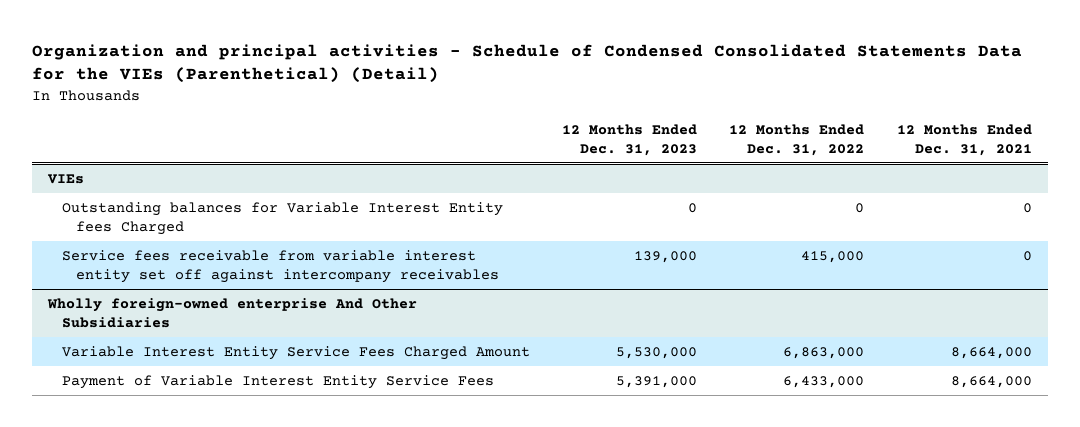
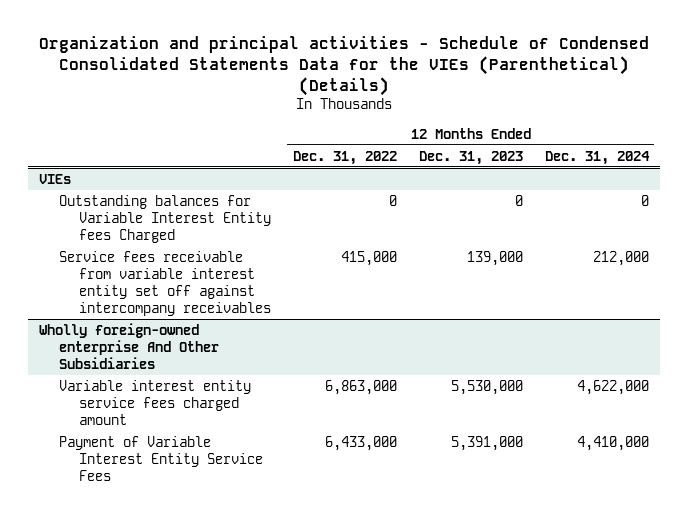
[32,43,1023,84] Organization and principal activities - Schedule of Condensed Consolidated Statements Data for the VIEs (Parenthetical) (Detail) -> [38,35,649,96] Organization and principal activities - Schedule of Condensed Consolidated Statements Data for the VIEs (Parenthetical) (Details)
[896,123,1032,156] 12 Months Ended Dec. 31, 2021 -> none
none -> [544,150,650,165] Dec. 31, 2024
[62,345,531,360] Variable Interest Entity Service Fees Charged Amount -> [58,379,251,425] Variable interest entity service fees charged amount

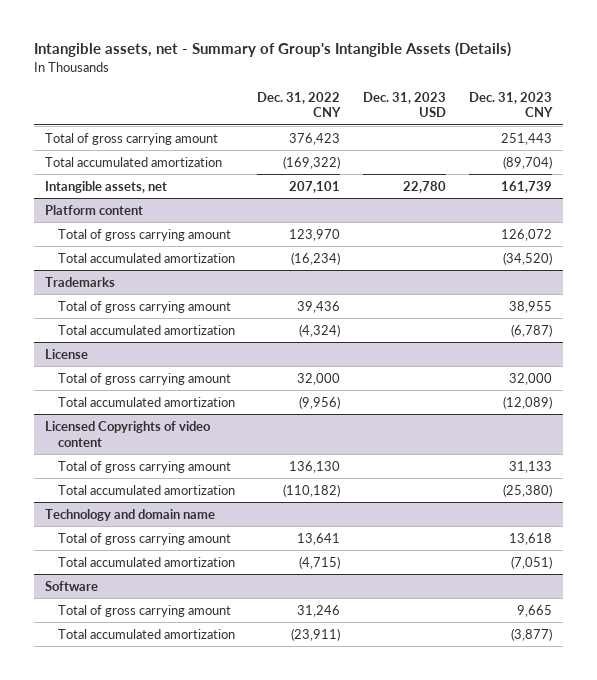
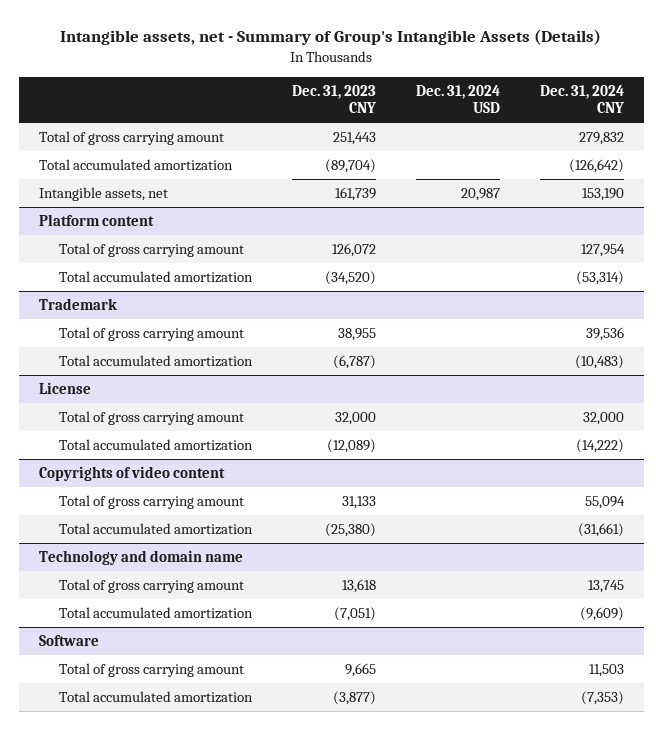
[257,91,342,118] Dec. 31, 2022 CNY -> none
[363,91,447,118] Dec. 31, 2023 USD -> none
none -> [416,84,501,114] Dec. 31, 2024 USD
none -> [540,84,625,114] Dec. 31, 2024 CNY
[44,276,115,287] Trademarks -> [38,298,117,311] Trademark
[44,420,211,447] Licensed Copyrights of video content -> [38,466,225,482] Copyrights of video content

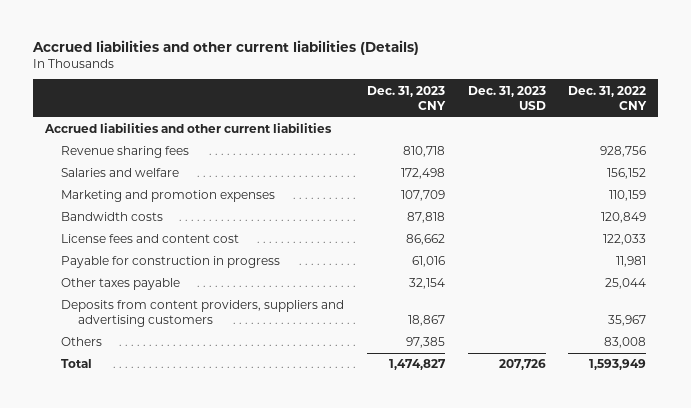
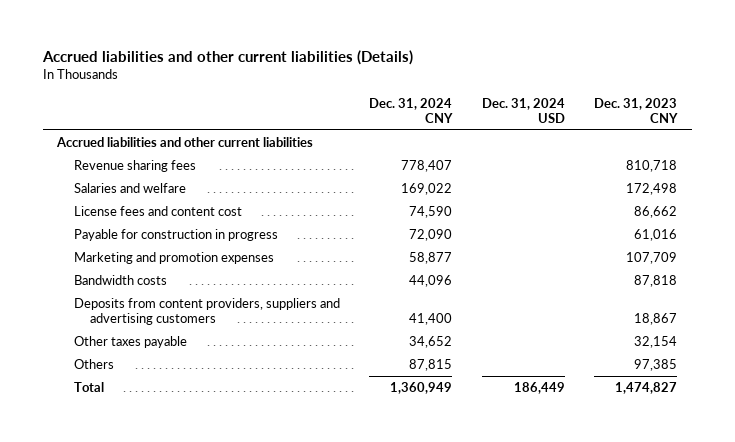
[467,85,546,110] Dec. 31, 2023 USD -> none
[568,85,648,110] Dec. 31, 2022 CNY -> none
none -> [369,97,454,123] Dec. 31, 2024 CNY
none -> [481,97,565,123] Dec. 31, 2024 USD
[61,190,276,203] Marketing and promotion expenses -> [73,252,274,265] Marketing and promotion expenses
[61,212,164,222] Bandwidth costs -> [73,275,167,286] Bandwidth costs
[61,278,181,291] Other taxes payable -> [73,336,187,349] Other taxes payable

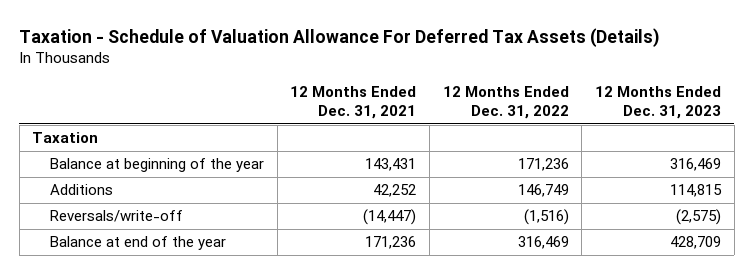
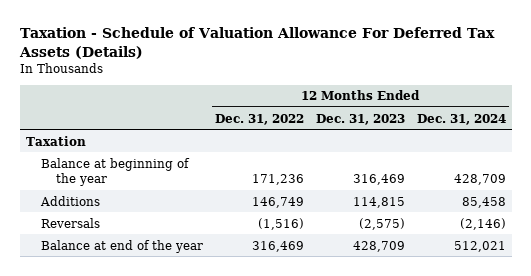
[290,85,417,120] 12 Months Ended Dec. 31, 2021 -> none
none -> [416,113,506,125] Dec. 31, 2024
[50,210,184,223] Reversals/write-off -> [40,217,100,228] Reversals

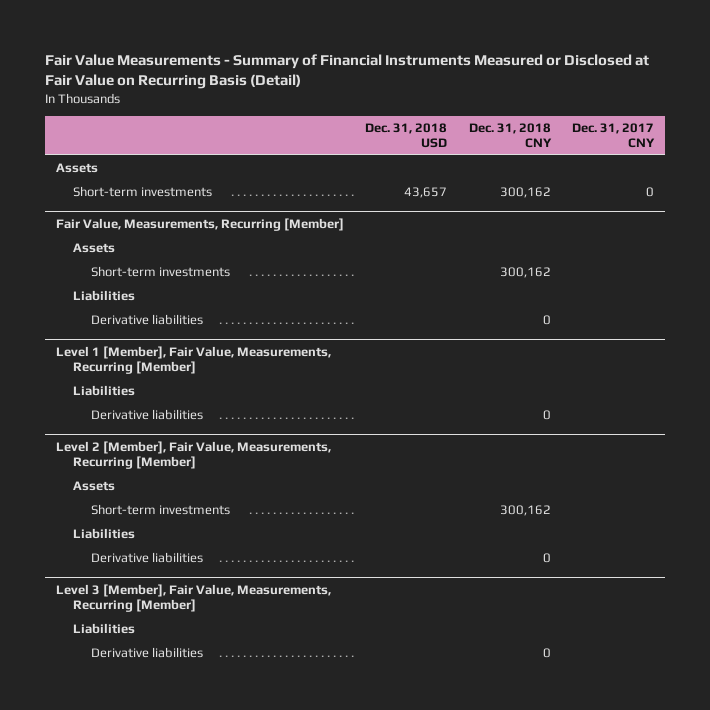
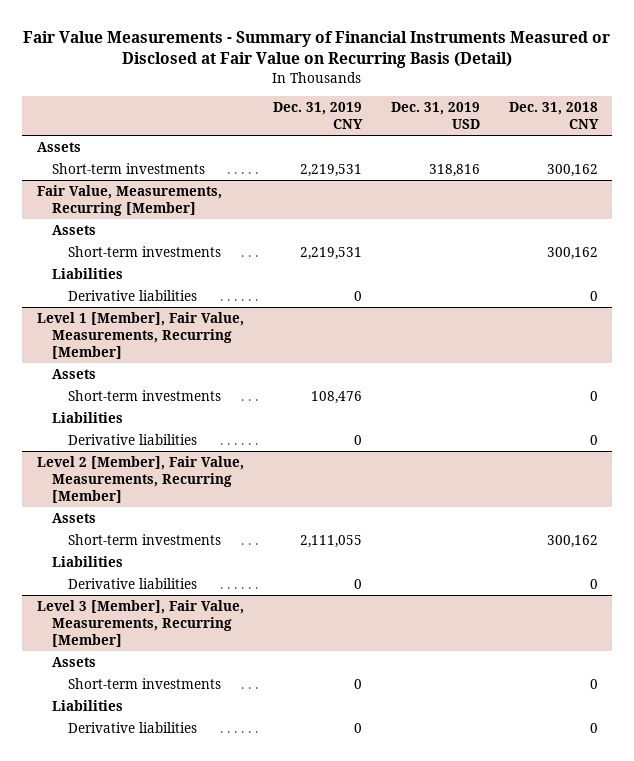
[365,122,448,149] Dec. 31, 2018 USD -> none
[572,122,656,149] Dec. 31, 2017 CNY -> none
none -> [272,102,363,130] Dec. 31, 2019 CNY
none -> [390,102,480,130] Dec. 31, 2019 USD
none -> [52,368,97,379] Assets
none -> [67,389,221,401] Short-term investments
none -> [52,656,97,667] Assets
none -> [67,677,221,689] Short-term investments

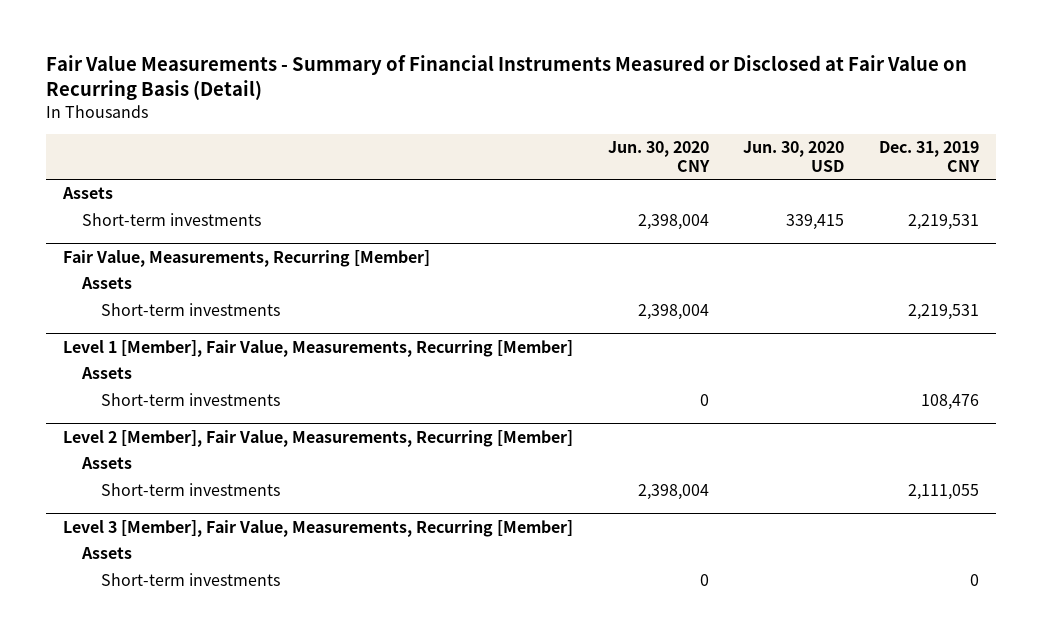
[390,102,480,130] Dec. 31, 2019 USD -> none
[508,102,599,130] Dec. 31, 2018 CNY -> none
none -> [607,141,710,173] Jun. 30, 2020 CNY
none -> [743,141,845,173] Jun. 30, 2020 USD
[52,267,124,279] Liabilities -> none
[67,289,197,301] Derivative liabilities -> none
[52,411,124,423] Liabilities -> none
[67,433,197,445] Derivative liabilities -> none
[52,555,124,567] Liabilities -> none
[67,577,197,589] Derivative liabilities -> none
[52,699,124,711] Liabilities -> none
[67,721,197,733] Derivative liabilities -> none

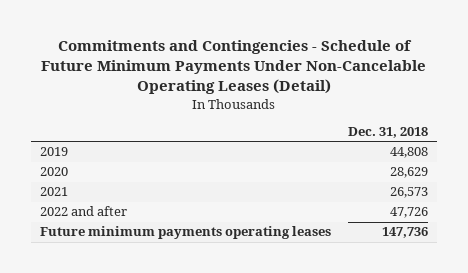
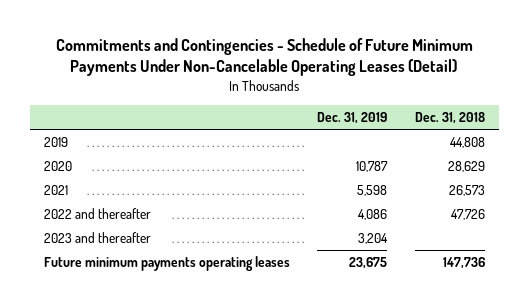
none -> [317,111,388,124] Dec. 31, 2019
[39,206,127,217] 2022 and after -> [43,208,151,220] 2022 and thereafter
none -> [43,232,151,244] 2023 and thereafter

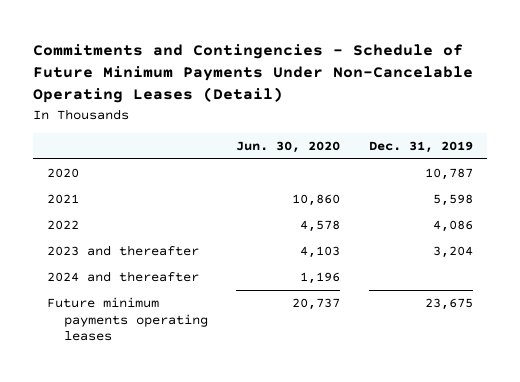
[415,111,486,124] Dec. 31, 2018 -> none
none -> [236,140,341,153] Jun. 30, 2020
[43,137,68,148] 2019 -> none
[43,208,151,220] 2022 and thereafter -> [47,220,80,231] 2022
none -> [47,271,200,283] 2024 and thereafter

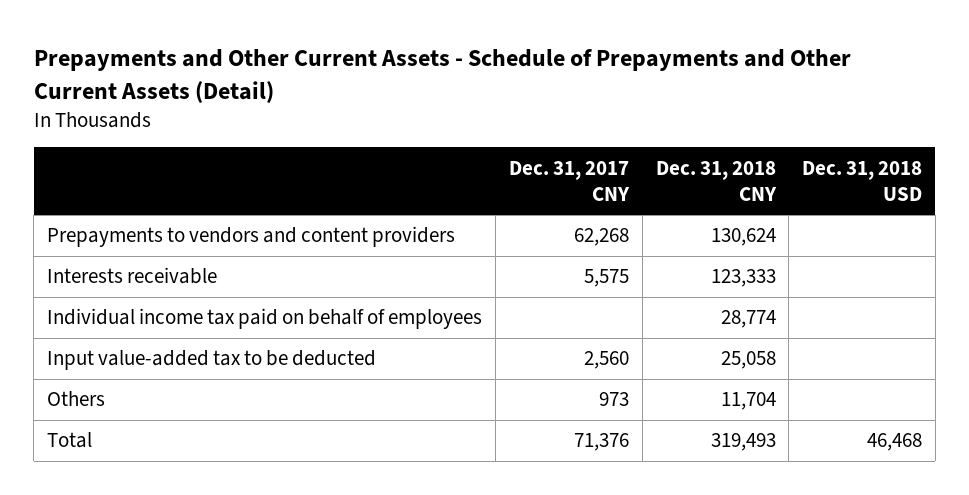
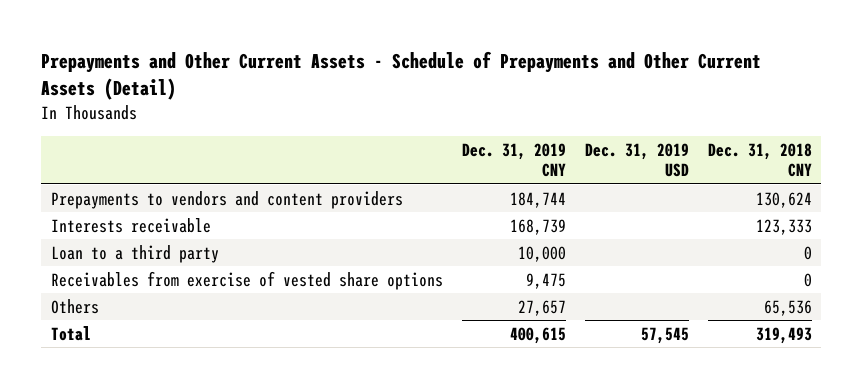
[508,160,630,201] Dec. 31, 2017 CNY -> none
[802,160,923,201] Dec. 31, 2018 USD -> none
none -> [461,142,566,178] Dec. 31, 2019 CNY
none -> [584,142,689,178] Dec. 31, 2019 USD
[47,308,483,330] Individual income tax paid on behalf of employees -> none
[47,350,377,371] Input value-added tax to be deducted -> none
none -> [50,244,219,263] Loan to a third party
none -> [50,270,443,290] Receivables from exercise of vested share options
[720,392,776,411] 11,704 -> [763,299,812,316] 65,536

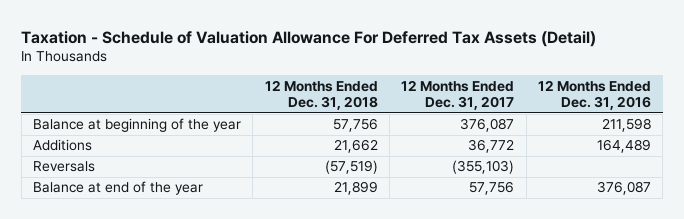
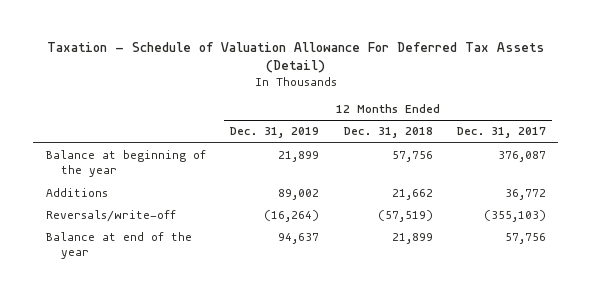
[538,79,652,111] 12 Months Ended Dec. 31, 2016 -> none
none -> [230,127,320,139] Dec. 31, 2019
[33,161,96,173] Reversals -> [45,210,176,223] Reversals/write-off

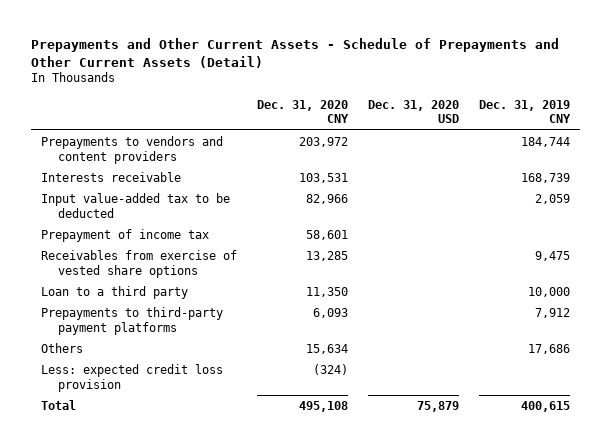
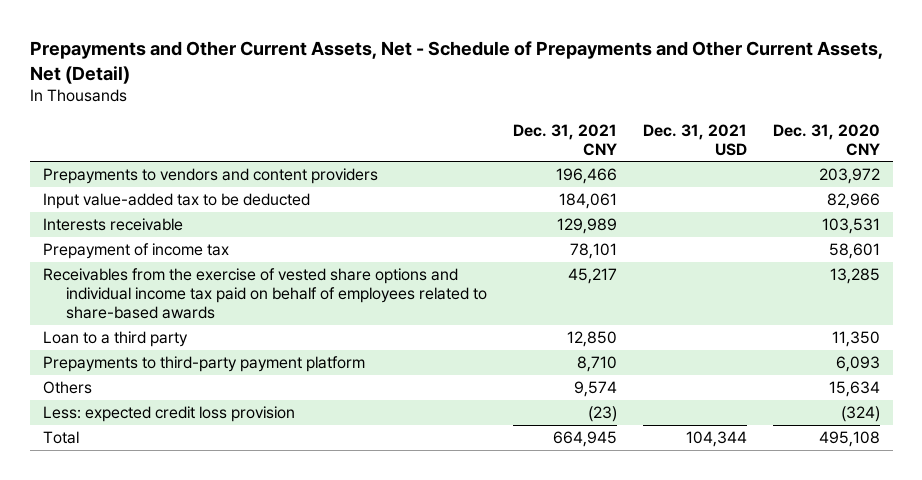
[31,37,560,68] Prepayments and Other Current Assets - Schedule of Prepayments and Other Current Assets (Detail) -> [29,40,883,84] Prepayments and Other Current Assets, Net - Schedule of Prepayments and Other Current Assets, Net (Detail)
[368,99,460,124] Dec. 31, 2020 USD -> none
[479,99,572,124] Dec. 31, 2019 CNY -> none
none -> [513,123,618,156] Dec. 31, 2021 CNY
none -> [642,123,747,156] Dec. 31, 2021 USD
[41,171,182,182] Interests receivable -> [42,218,183,232] Interests receivable
[41,249,238,278] Receivables from exercise of vested share options -> [42,268,488,320] Receivables from the exercise of vested share options and individual income tax paid on behalf of employees related to share-based awards
[41,306,224,335] Prepayments to third-party payment platforms -> [42,356,365,373] Prepayments to third-party payment platform

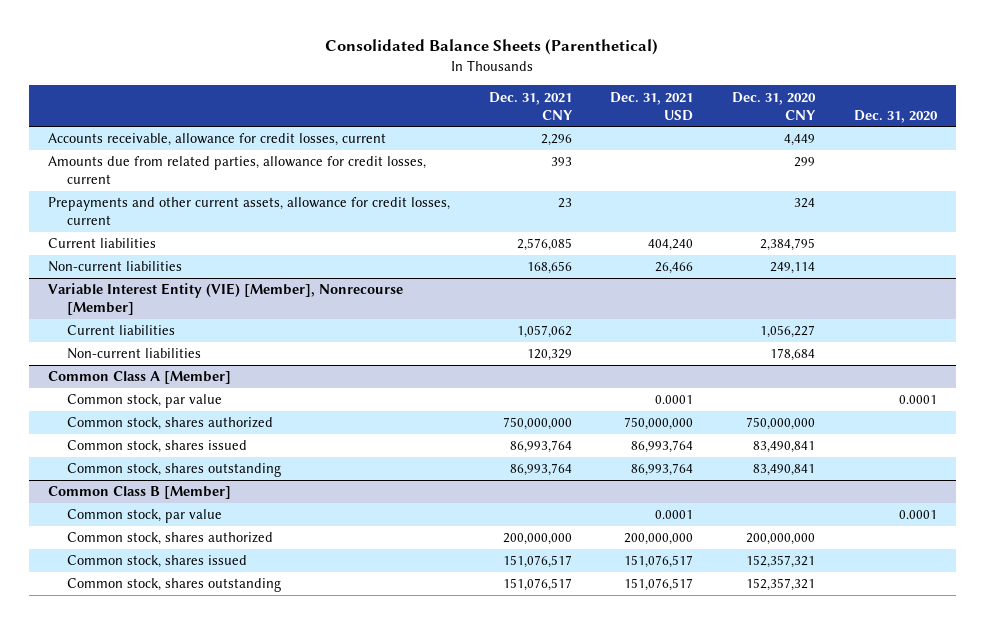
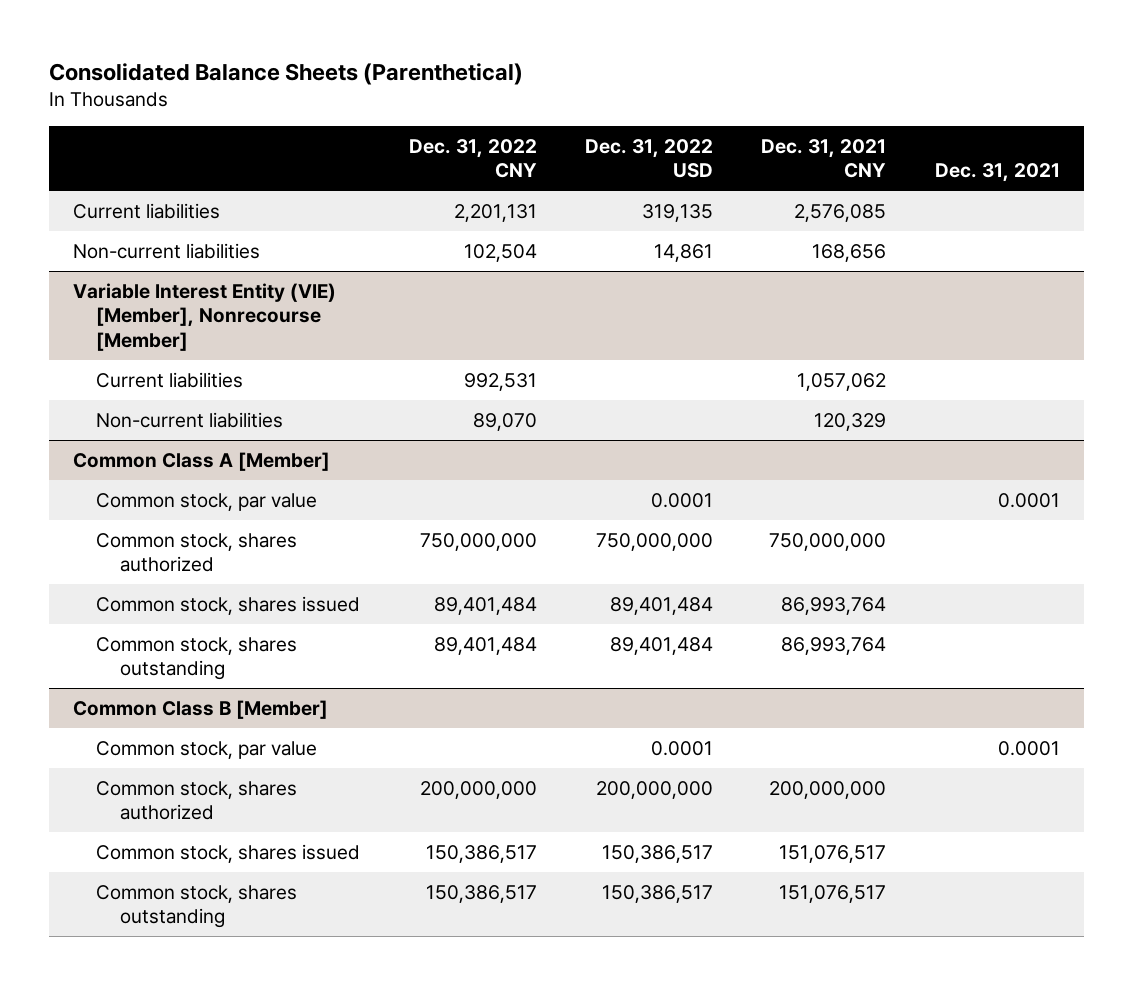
[610,91,694,121] Dec. 31, 2021 USD -> none
[731,91,816,120] Dec. 31, 2020 CNY -> none
[853,109,938,123] Dec. 31, 2020 -> none
none -> [408,138,537,179] Dec. 31, 2022 CNY
none -> [585,138,714,179] Dec. 31, 2022 USD
none -> [934,163,1060,183] Dec. 31, 2021
[48,133,387,147] Accounts receivable, allowance for credit losses, current -> none
[48,156,427,185] Amounts due from related parties, allowance for credit losses, current -> none
[48,197,451,226] Prepayments and other current assets, allowance for credit losses, current -> none

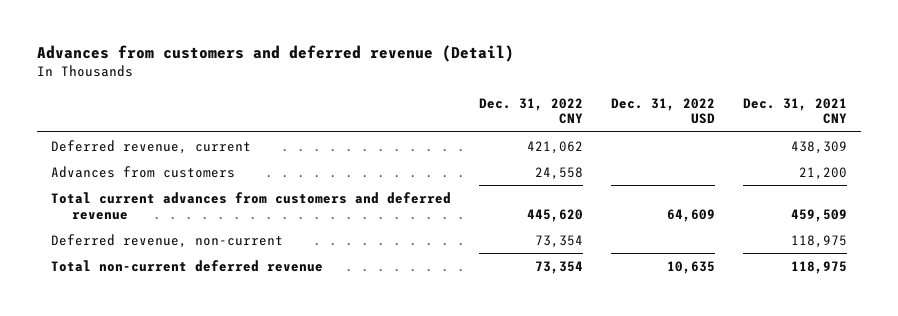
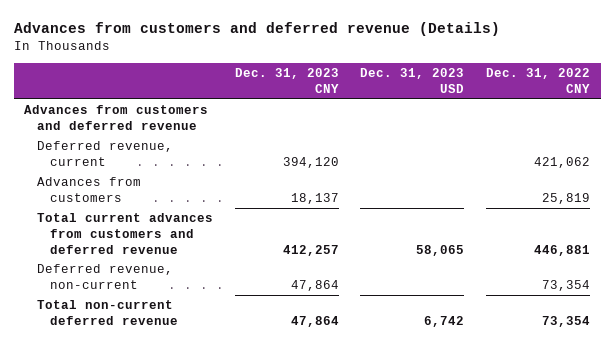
[37,45,515,63] Advances from customers and deferred revenue (Detail) -> [13,22,500,37] Advances from customers and deferred revenue (Details)
[610,97,715,125] Dec. 31, 2022 USD -> none
[742,97,847,125] Dec. 31, 2021 CNY -> none
none -> [234,68,339,94] Dec. 31, 2023 CNY
none -> [360,68,465,94] Dec. 31, 2023 USD
none -> [24,105,209,130] Advances from customers and deferred revenue
[534,166,583,180] 24,558 -> [541,192,590,204] 25,819
[526,208,583,222] 445,620 -> [533,244,590,256] 446,881

